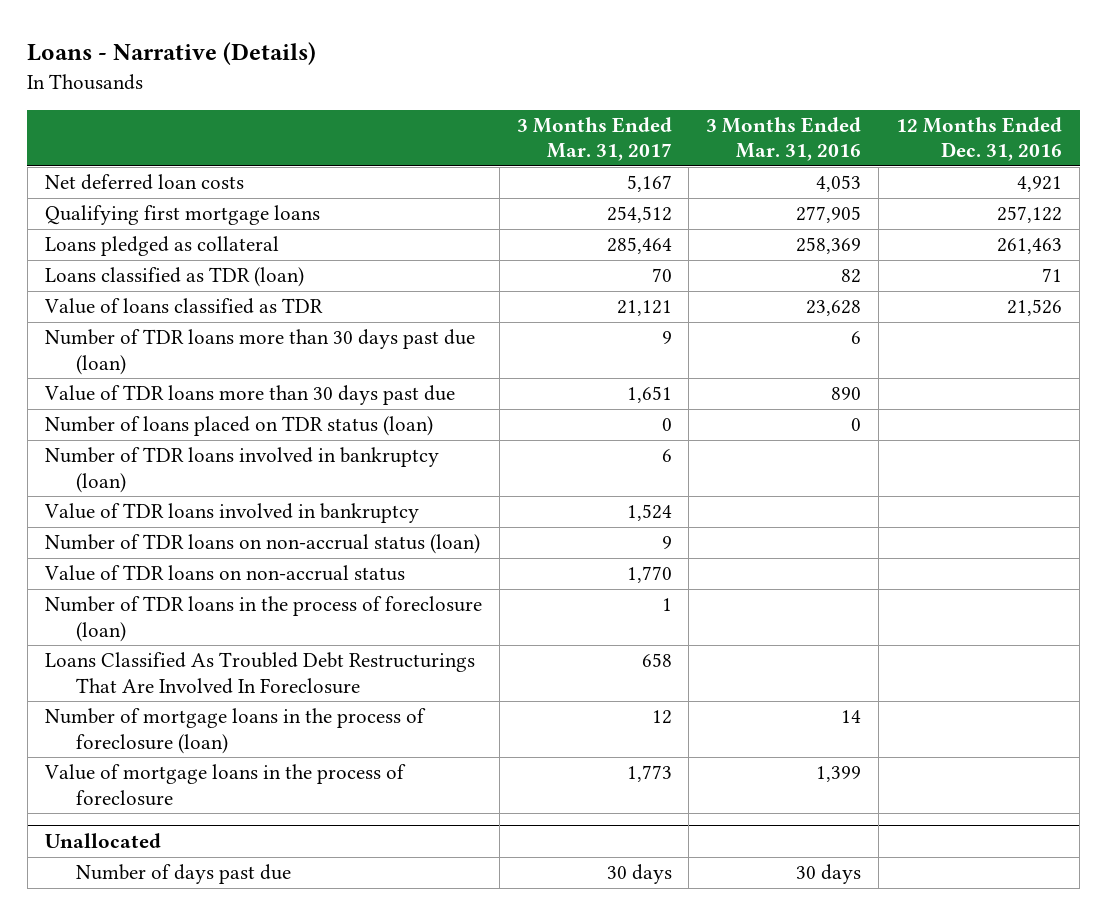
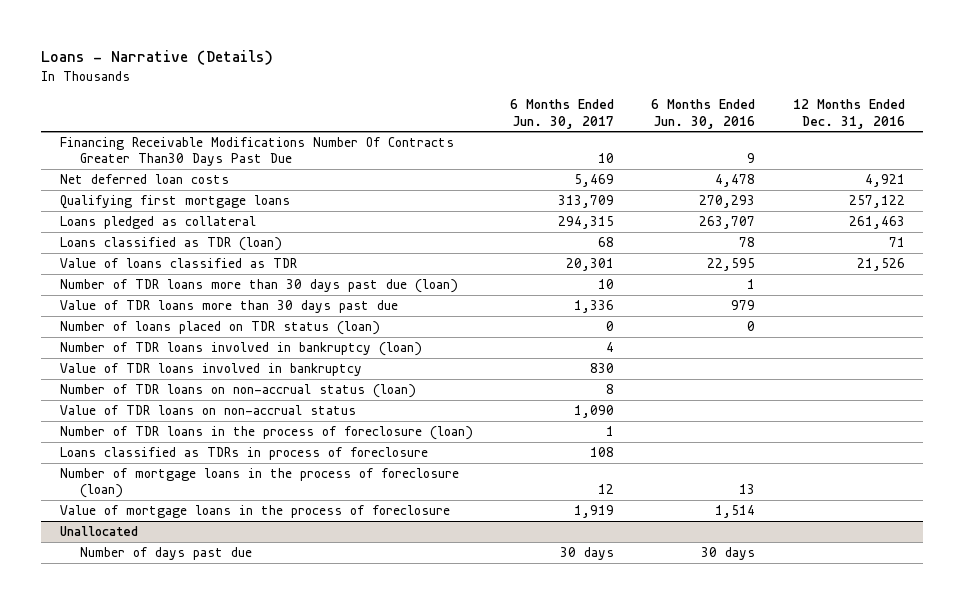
[516,116,672,162] 3 Months Ended Mar. 31, 2017 -> none
[706,116,862,162] 3 Months Ended Mar. 31, 2016 -> none
none -> [510,99,615,129] 6 Months Ended Jun. 30, 2017
none -> [651,99,756,129] 6 Months Ended Jun. 30, 2016
none -> [59,136,454,166] Financing Receivable Modifications Number Of Contracts Greater Than30 Days Past Due
[44,652,475,694] Loans Classified As Troubled Debt Restructurings That Are Involved In Foreclosure -> [59,446,428,460] Loans classified as TDRs in process of foreclosure

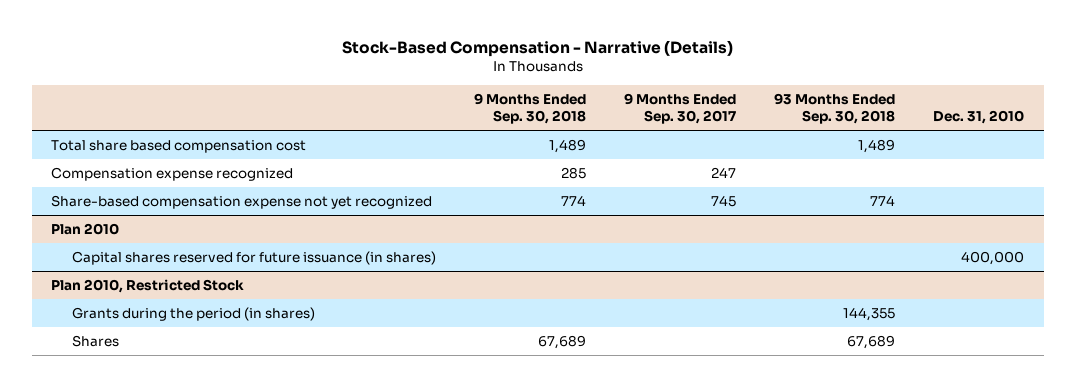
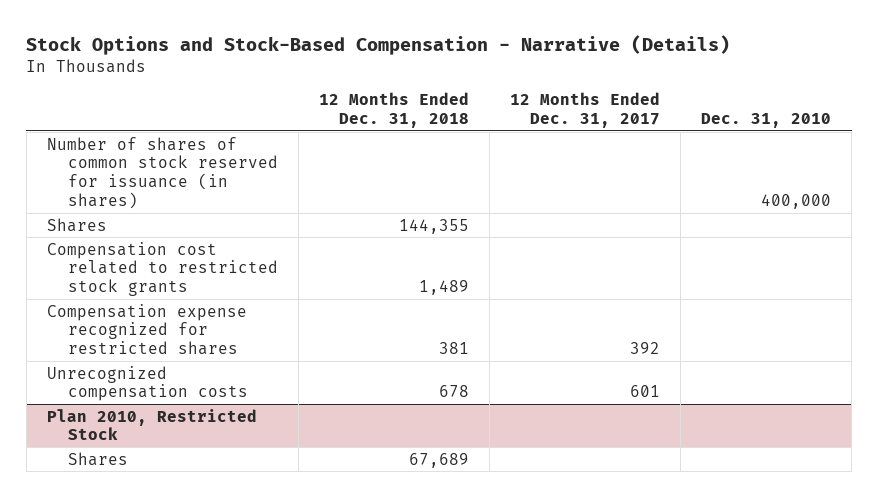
[341,39,733,57] Stock-Based Compensation - Narrative (Details) -> [26,34,731,55] Stock Options and Stock-Based Compensation - Narrative (Details)
[473,92,586,125] 9 Months Ended Sep. 30, 2018 -> none
[624,92,737,125] 9 Months Ended Sep. 30, 2017 -> none
[774,92,896,125] 93 Months Ended Sep. 30, 2018 -> none
none -> [319,92,470,128] 12 Months Ended Dec. 31, 2018
none -> [510,92,661,128] 12 Months Ended Dec. 31, 2017
[51,140,307,154] Total share based compensation cost -> none
[51,223,120,236] Plan 2010 -> none
[71,251,436,266] Capital shares reserved for future issuance (in shares) -> none
none -> [46,136,279,209] Number of shares of common stock reserved for issuance (in shares)
none -> [46,217,107,232] Shares
none -> [46,241,279,297] Compensation cost related to restricted stock grants
[51,167,294,182] Compensation expense recognized -> [46,303,247,356] Compensation expense recognized for restricted shares
[51,195,433,210] Share-based compensation expense not yet recognized -> [46,365,249,402] Unrecognized compensation costs
[71,307,315,322] Grants during the period (in shares) -> none

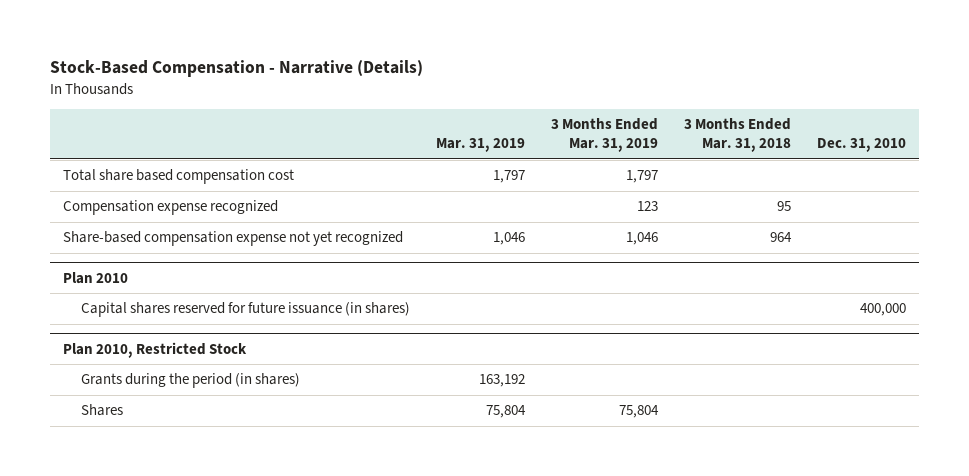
[26,34,731,55] Stock Options and Stock-Based Compensation - Narrative (Details) -> [49,60,423,78] Stock-Based Compensation - Narrative (Details)
[319,92,470,128] 12 Months Ended Dec. 31, 2018 -> none
[510,92,661,128] 12 Months Ended Dec. 31, 2017 -> none
none -> [436,138,526,153] Mar. 31, 2019
none -> [551,118,659,153] 3 Months Ended Mar. 31, 2019
none -> [684,118,792,153] 3 Months Ended Mar. 31, 2018
[46,136,279,209] Number of shares of common stock reserved for issuance (in shares) -> none
[46,217,107,232] Shares -> none
[46,241,279,297] Compensation cost related to restricted stock grants -> none
none -> [62,169,294,185] Total share based compensation cost
[46,303,247,356] Compensation expense recognized for restricted shares -> [62,200,278,216] Compensation expense recognized
[46,365,249,402] Unrecognized compensation costs -> [62,231,403,247] Share-based compensation expense not yet recognized
none -> [62,271,128,284] Plan 2010
none -> [81,302,411,318] Capital shares reserved for future issuance (in shares)
none -> [81,373,301,389] Grants during the period (in shares)

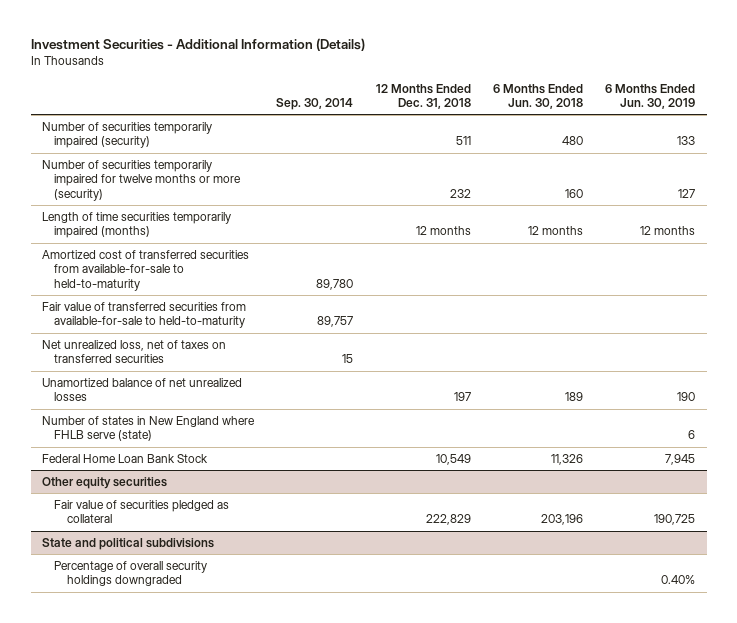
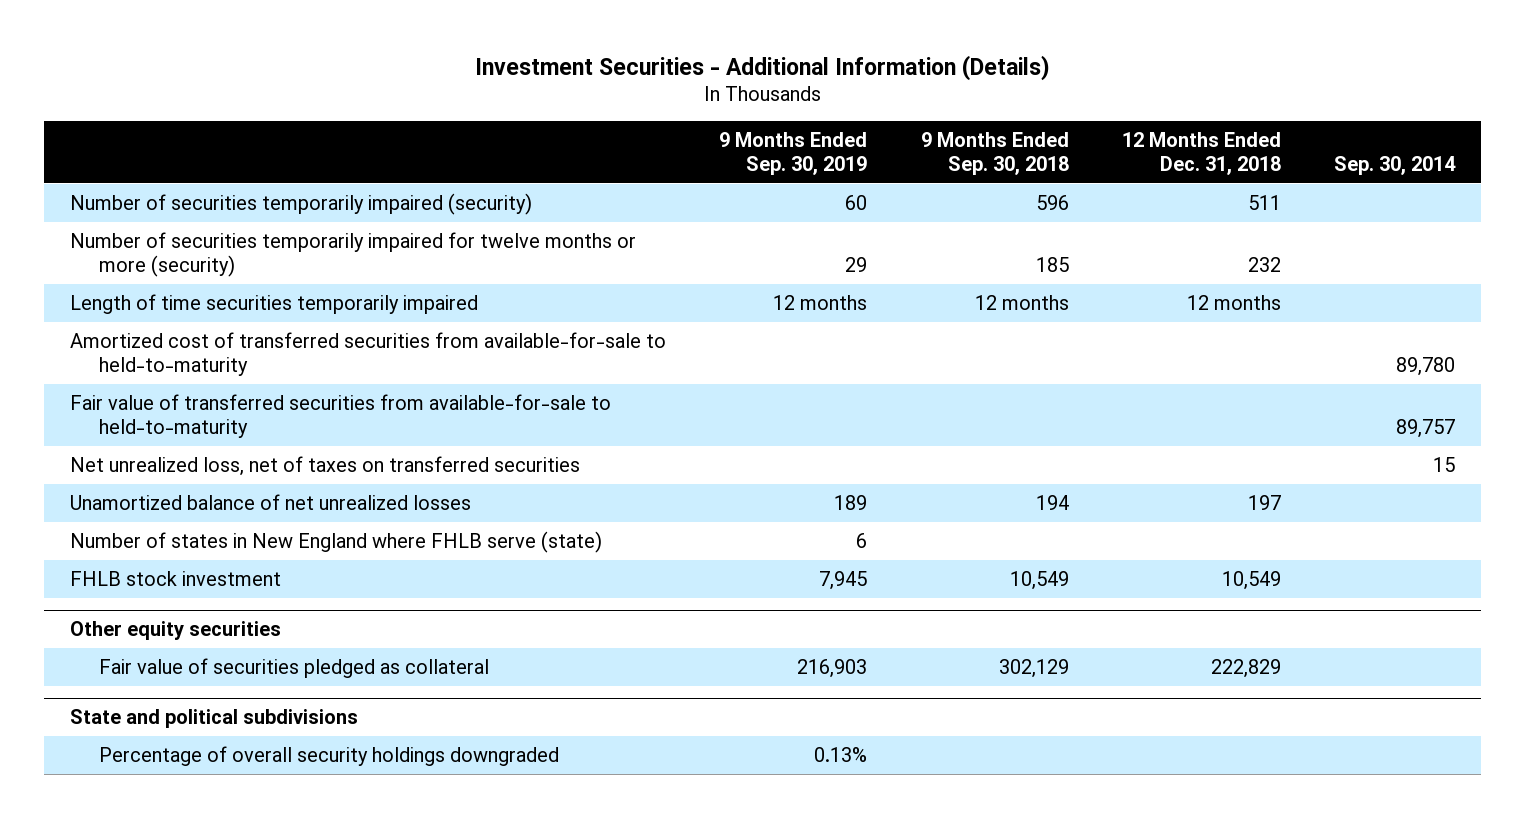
[493,83,584,110] 6 Months Ended Jun. 30, 2018 -> none
[605,83,696,110] 6 Months Ended Jun. 30, 2019 -> none
none -> [719,132,868,176] 9 Months Ended Sep. 30, 2019
none -> [920,132,1069,176] 9 Months Ended Sep. 30, 2018
[41,211,231,239] Length of time securities temporarily impaired (months) -> [70,293,479,314] Length of time securities temporarily impaired
[41,453,208,463] Federal Home Loan Bank Stock -> [70,570,282,586] FHLB stock investment

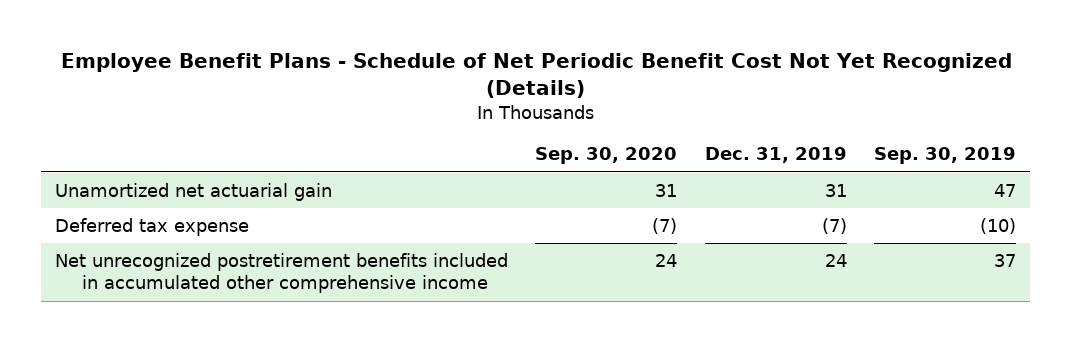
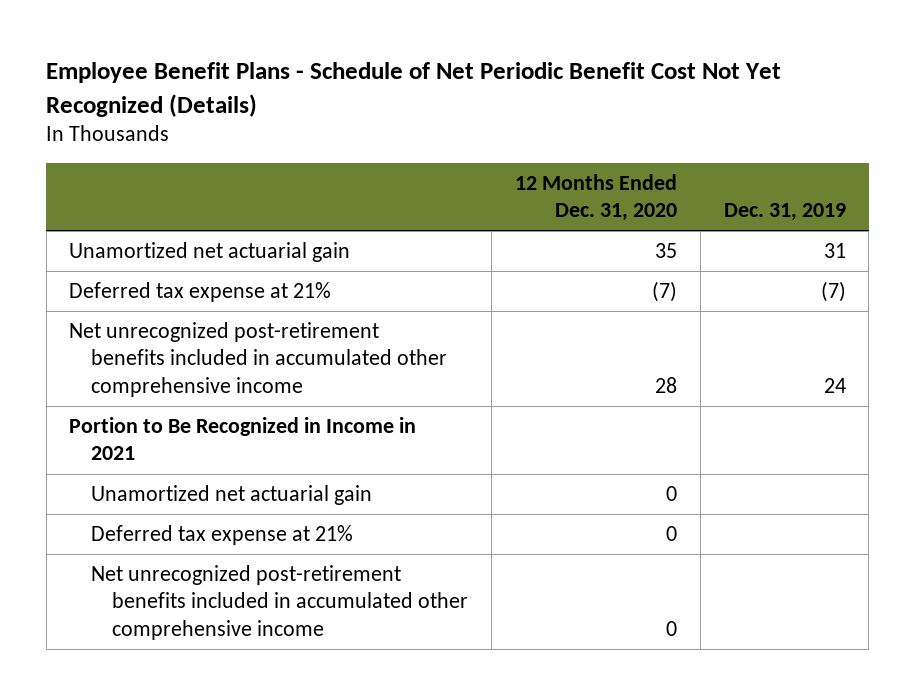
[535,147,678,165] Sep. 30, 2020 -> none
[874,147,1017,165] Sep. 30, 2019 -> none
none -> [514,173,677,222] 12 Months Ended Dec. 31, 2020
[55,218,250,237] Deferred tax expense -> [69,282,332,303] Deferred tax expense at 21%
[55,253,509,294] Net unrecognized postretirement benefits included in accumulated other comprehensive income -> [69,322,447,397] Net unrecognized post-retirement benefits included in accumulated other comprehensive income
none -> [69,417,417,461] Portion to Be Recognized in Income in 2021
none -> [90,485,372,506] Unamortized net actuarial gain
none -> [90,525,353,546] Deferred tax expense at 21%
none -> [90,565,469,640] Net unrecognized post-retirement benefits included in accumulated other comprehensive income

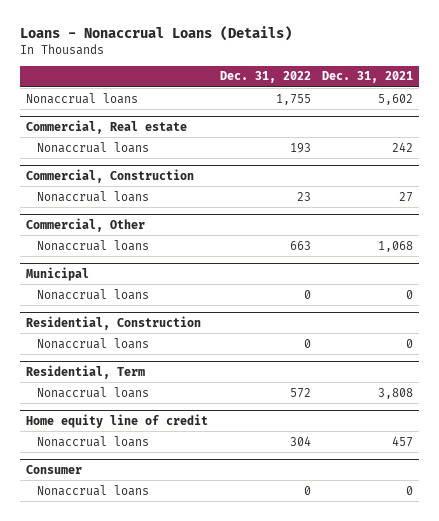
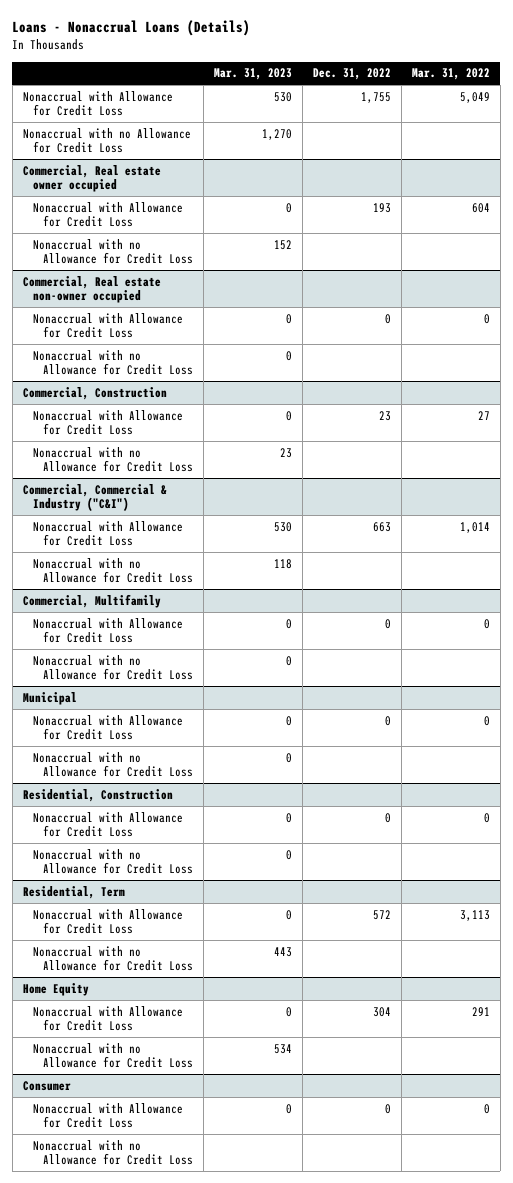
[322,71,414,84] Dec. 31, 2021 -> none
none -> [214,68,293,81] Mar. 31, 2023
none -> [411,68,490,81] Mar. 31, 2022
[26,92,139,104] Nonaccrual loans -> [22,90,173,117] Nonaccrual with Allowance for Credit Loss
none -> [22,127,191,154] Nonaccrual with no Allowance for Credit Loss
[26,119,188,134] Commercial, Real estate -> [22,164,161,193] Commercial, Real estate owner occupied
[37,141,150,153] Nonaccrual loans -> [33,201,184,228] Nonaccrual with Allowance for Credit Loss
none -> [33,238,194,265] Nonaccrual with no Allowance for Credit Loss
none -> [22,275,161,304] Commercial, Real estate non-owner occupied
none -> [33,312,184,339] Nonaccrual with Allowance for Credit Loss
none -> [33,349,194,376] Nonaccrual with no Allowance for Credit Loss
[26,217,146,232] Commercial, Other -> none
[37,239,150,251] Nonaccrual loans -> none
[37,190,150,202] Nonaccrual loans -> [33,409,184,436] Nonaccrual with Allowance for Credit Loss
none -> [33,446,194,473] Nonaccrual with no Allowance for Credit Loss
none -> [22,483,167,512] Commercial, Commercial & Industry ("C&I")
none -> [33,520,184,547] Nonaccrual with Allowance for Credit Loss
none -> [33,557,194,584] Nonaccrual with no Allowance for Credit Loss
none -> [22,593,161,608] Commercial, Multifamily
none -> [33,617,184,644] Nonaccrual with Allowance for Credit Loss
none -> [33,654,194,681] Nonaccrual with no Allowance for Credit Loss
[37,288,150,300] Nonaccrual loans -> [33,714,184,741] Nonaccrual with Allowance for Credit Loss
none -> [33,751,194,778] Nonaccrual with no Allowance for Credit Loss
[37,337,150,349] Nonaccrual loans -> [33,811,184,838] Nonaccrual with Allowance for Credit Loss
none -> [33,848,194,875] Nonaccrual with no Allowance for Credit Loss
[37,386,150,398] Nonaccrual loans -> [33,908,184,935] Nonaccrual with Allowance for Credit Loss
none -> [33,945,194,972] Nonaccrual with no Allowance for Credit Loss
[26,413,209,428] Home equity line of credit -> [22,982,89,996] Home Equity
[37,435,150,447] Nonaccrual loans -> [33,1005,184,1032] Nonaccrual with Allowance for Credit Loss
none -> [33,1042,194,1069] Nonaccrual with no Allowance for Credit Loss
[37,484,150,496] Nonaccrual loans -> [33,1102,184,1129] Nonaccrual with Allowance for Credit Loss
none -> [33,1139,194,1166] Nonaccrual with no Allowance for Credit Loss

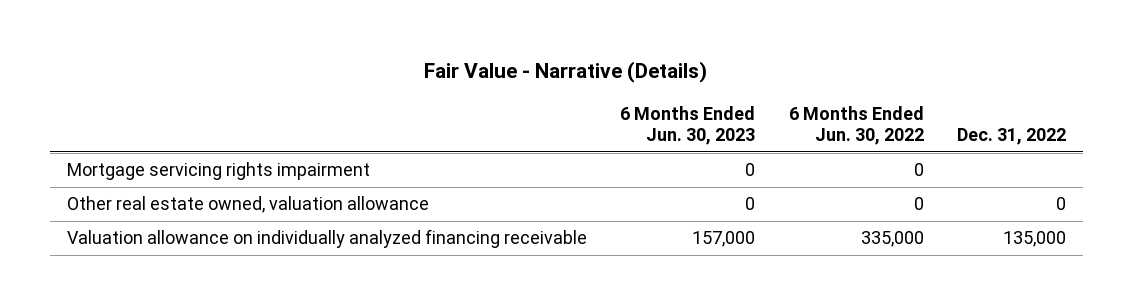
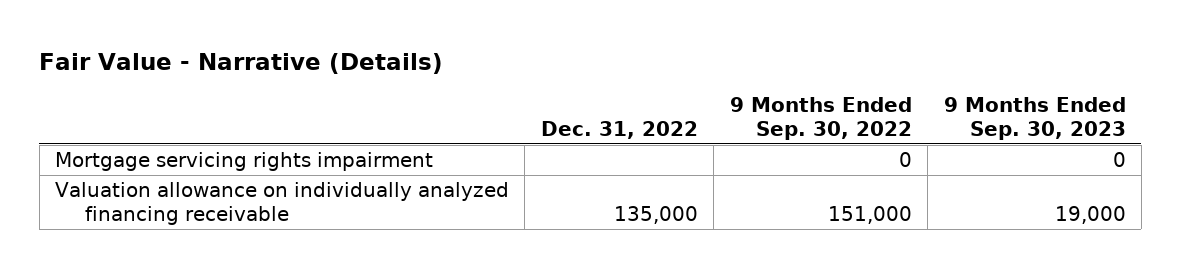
[620,105,756,146] 6 Months Ended Jun. 30, 2023 -> none
[788,105,924,146] 6 Months Ended Jun. 30, 2022 -> none
none -> [729,97,912,141] 9 Months Ended Sep. 30, 2022
none -> [943,97,1126,141] 9 Months Ended Sep. 30, 2023
[66,196,429,214] Other real estate owned, valuation allowance -> none

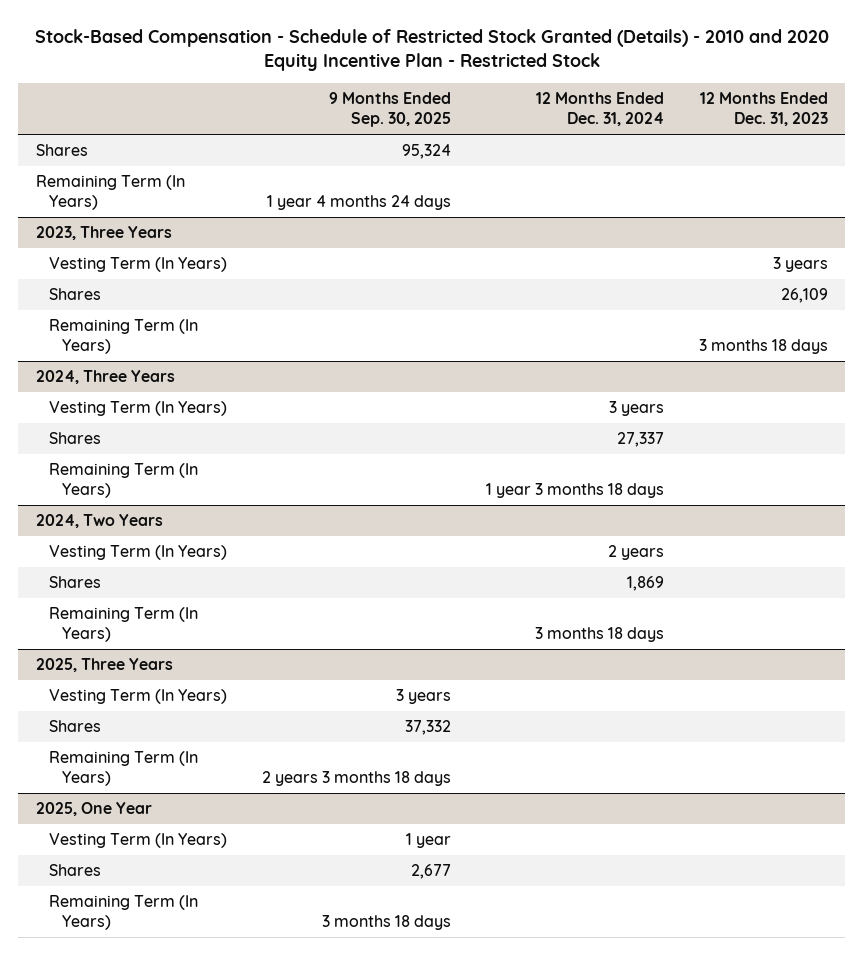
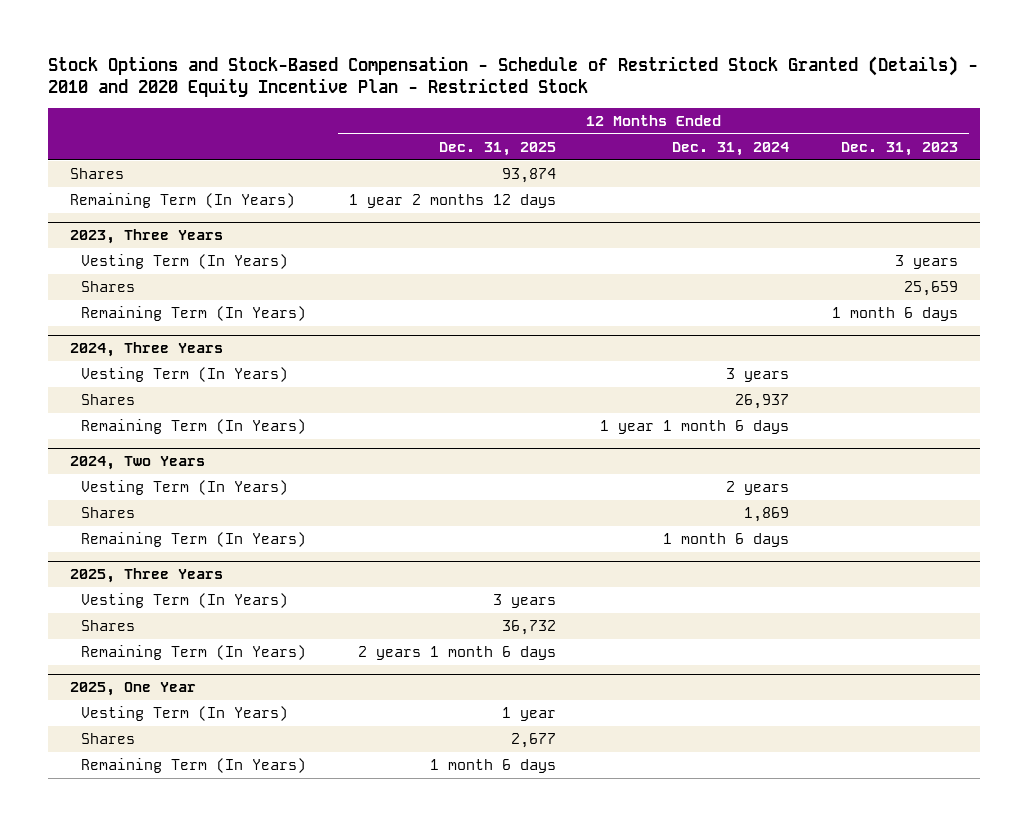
[34,28,829,72] Stock-Based Compensation - Schedule of Restricted Stock Granted (Details) - 2010 and 2020 Equity Incentive Plan - Restricted Stock -> [48,55,979,98] Stock Options and Stock-Based Compensation - Schedule of Restricted Stock Granted (Details) - 2010 and 2020 Equity Incentive Plan - Restricted Stock
[328,92,451,128] 9 Months Ended Sep. 30, 2025 -> none
none -> [439,141,557,156] Dec. 31, 2025
[780,288,828,304] 26,109 -> [904,281,959,297] 25,659
[698,339,828,355] 3 months 18 days -> [832,307,959,322] 1 month 6 days
[616,432,664,448] 27,337 -> [734,394,789,410] 26,937
[485,483,664,499] 1 year 3 months 18 days -> [599,420,789,435] 1 year 1 month 6 days
[534,627,664,643] 3 months 18 days -> [662,533,789,548] 1 month 6 days

